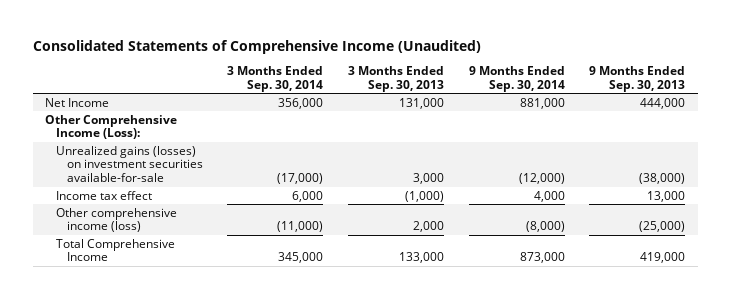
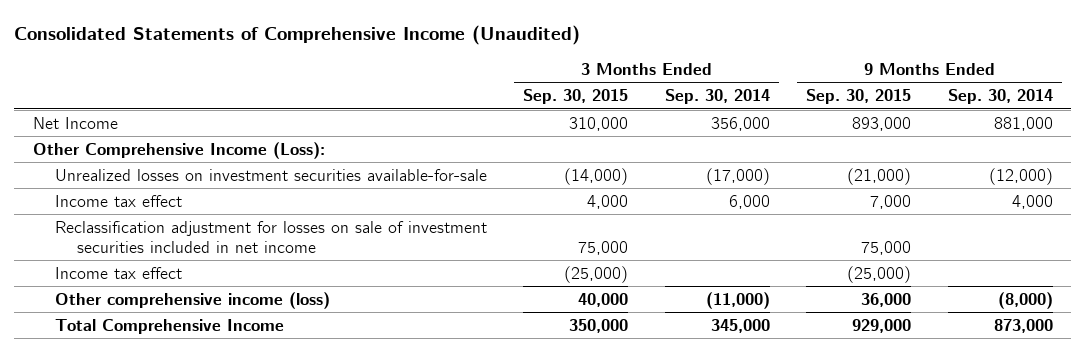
[348,65,445,92] 3 Months Ended Sep. 30, 2013 -> none
[589,65,686,92] 9 Months Ended Sep. 30, 2013 -> none
none -> [523,89,629,105] Sep. 30, 2015
none -> [806,89,912,105] Sep. 30, 2015
[55,145,203,183] Unrealized gains (losses) on investment securities available-for-sale -> [54,168,487,181] Unrealized losses on investment securities available-for-sale
none -> [54,220,487,253] Reclassification adjustment for losses on sale of investment securities included in net income
none -> [54,266,182,279] Income tax effect

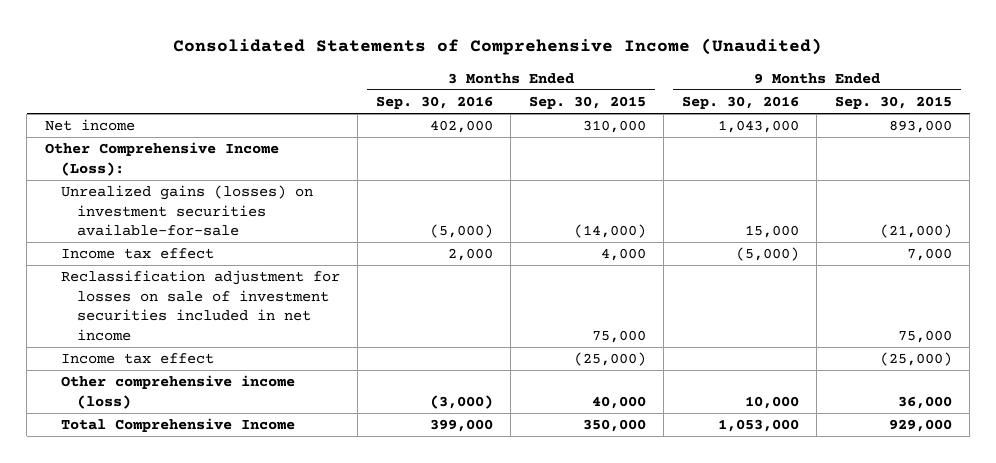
[664,89,770,105] Sep. 30, 2014 -> none
[947,89,1053,105] Sep. 30, 2014 -> none
none -> [375,96,493,110] Sep. 30, 2016
none -> [681,96,799,110] Sep. 30, 2016
[32,116,118,129] Net Income -> [44,119,135,132] Net income
[54,168,487,181] Unrealized losses on investment securities available-for-sale -> [60,185,313,237] Unrealized gains (losses) on investment securities available-for-sale

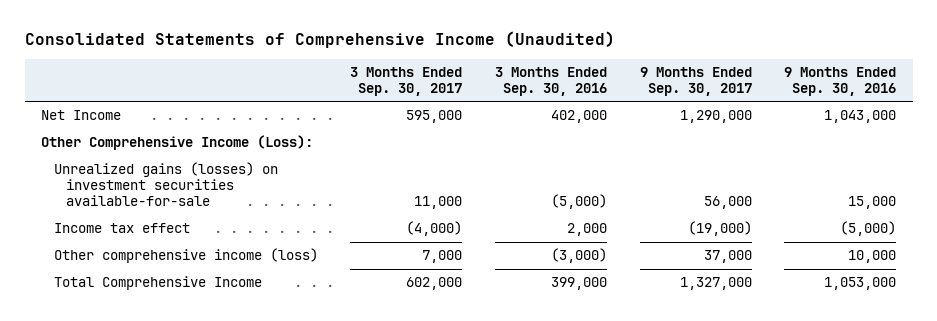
[528,96,646,110] Sep. 30, 2015 -> none
[834,96,952,110] Sep. 30, 2015 -> none
none -> [350,66,463,96] 3 Months Ended Sep. 30, 2017
none -> [639,66,752,96] 9 Months Ended Sep. 30, 2017
[44,119,135,132] Net income -> [40,110,121,121] Net Income
[60,270,340,341] Reclassification adjustment for losses on sale of investment securities included in net income -> none
[60,353,214,365] Income tax effect -> none

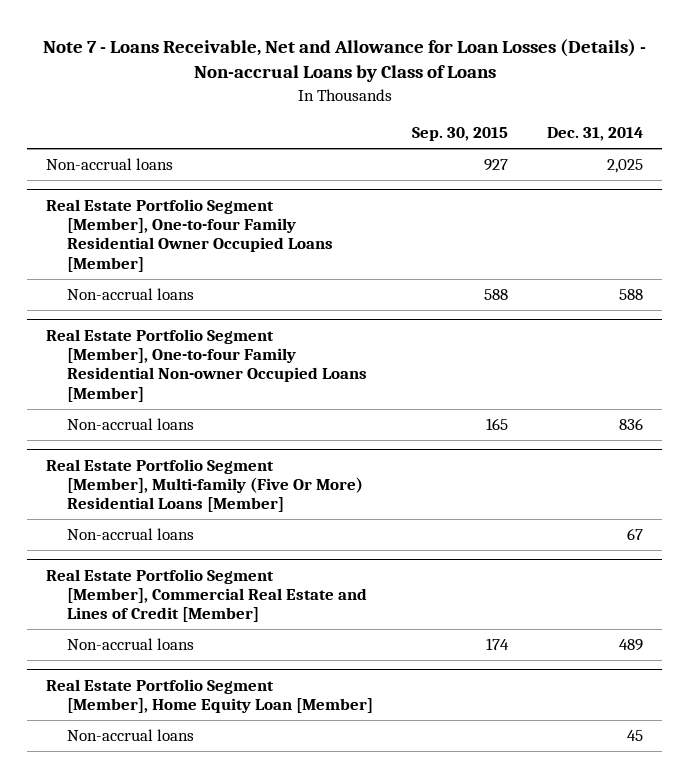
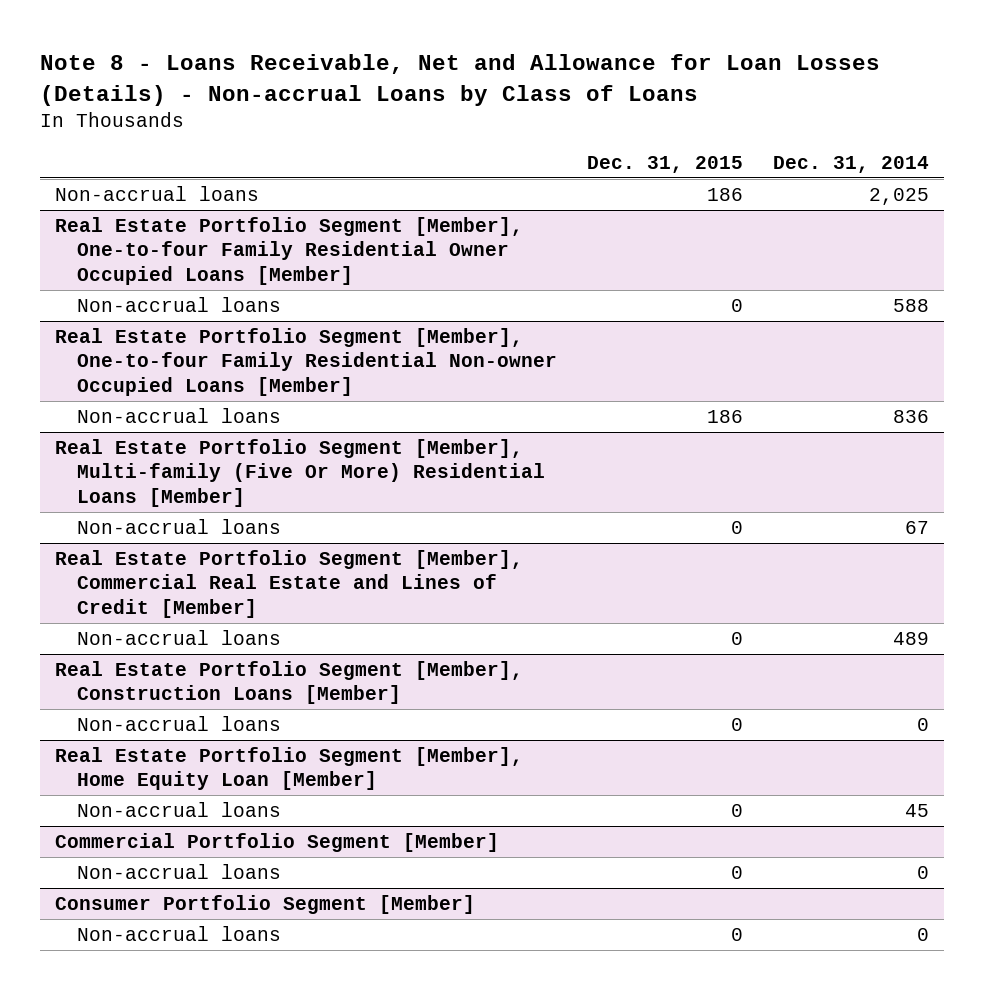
[42,38,646,83] Note 7 - Loans Receivable, Net and Allowance for Loan Losses (Details) - Non-accrual Loans by Class of Loans -> [39,54,880,106] Note 8 - Loans Receivable, Net and Allowance for Loan Losses (Details) - Non-accrual Loans by Class of Loans
[411,127,508,142] Sep. 30, 2015 -> none
none -> [586,155,743,173] Dec. 31, 2015
none -> [54,660,523,705] Real Estate Portfolio Segment [Member], Construction Loans [Member]
none -> [76,715,281,731] Non-accrual loans
none -> [54,832,499,852] Commercial Portfolio Segment [Member]
none -> [76,863,281,879] Non-accrual loans
none -> [54,894,475,914] Consumer Portfolio Segment [Member]
none -> [76,925,281,941] Non-accrual loans

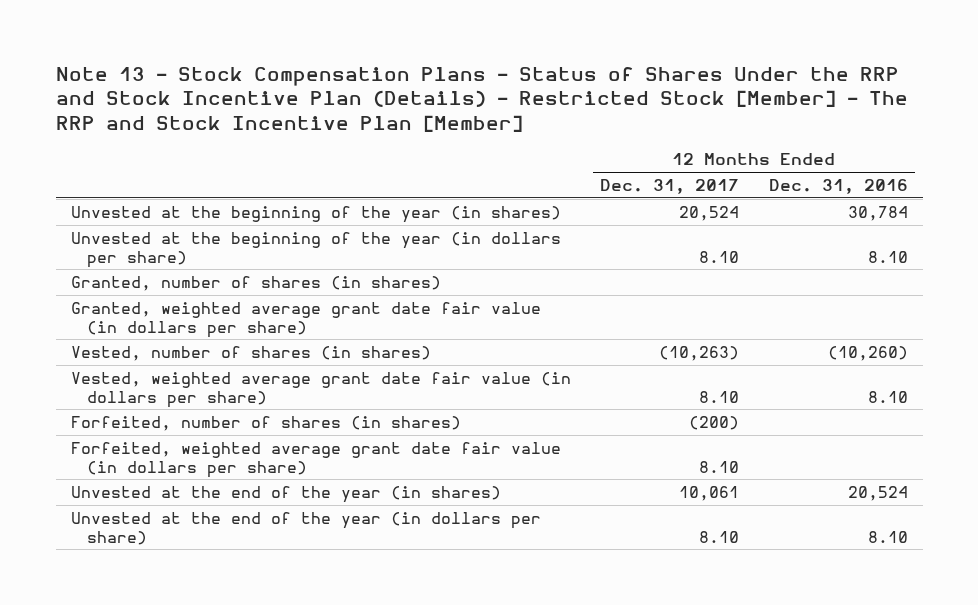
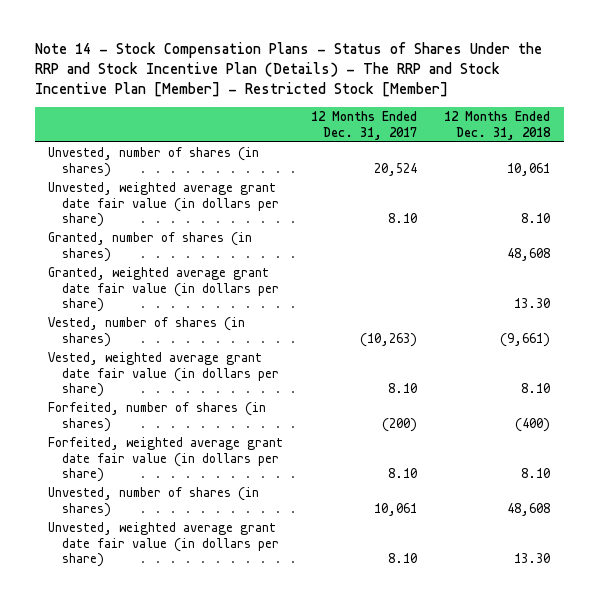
[55,66,908,133] Note 13 - Stock Compensation Plans - Status of Shares Under the RRP and Stock Incentive Plan (Details) - Restricted Stock [Member] - The RRP and Stock Incentive Plan [Member] -> [34,42,542,98] Note 14 - Stock Compensation Plans - Status of Shares Under the RRP and Stock Incentive Plan (Details) - The RRP and Stock Incentive Plan [Member] - Restricted Stock [Member]
[768,179,908,195] Dec. 31, 2016 -> none
none -> [444,111,552,140] 12 Months Ended Dec. 31, 2018
[70,205,561,223] Unvested at the beginning of the year (in shares) -> [48,147,260,177] Unvested, number of shares (in shares)
[70,231,561,268] Unvested at the beginning of the year (in dollars per share) -> [48,182,279,228] Unvested, weighted average grant date fair value (in dollars per share)
[70,485,501,503] Unvested at the end of the year (in shares) -> [48,487,260,517] Unvested, number of shares (in shares)
[70,511,541,545] Unvested at the end of the year (in dollars per share) -> [48,522,279,568] Unvested, weighted average grant date fair value (in dollars per share)

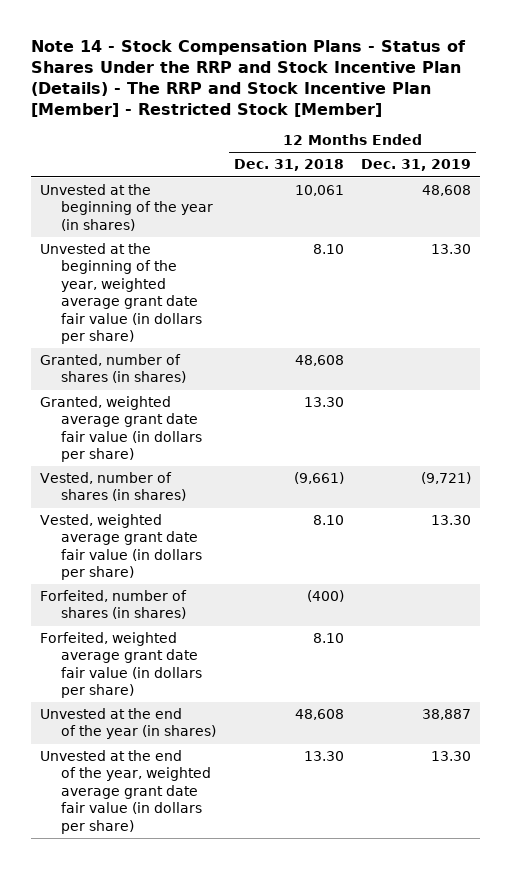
[310,111,417,140] 12 Months Ended Dec. 31, 2017 -> none
none -> [361,159,472,172] Dec. 31, 2019
[48,147,260,177] Unvested, number of shares (in shares) -> [39,184,213,231] Unvested at the beginning of the year (in shares)
[48,182,279,228] Unvested, weighted average grant date fair value (in dollars per share) -> [39,243,202,344] Unvested at the beginning of the year, weighted average grant date fair value (in dollars per share)
[48,487,260,517] Unvested, number of shares (in shares) -> [39,708,216,740] Unvested at the end of the year (in shares)
[48,522,279,568] Unvested, weighted average grant date fair value (in dollars per share) -> [39,750,211,834] Unvested at the end of the year, weighted average grant date fair value (in dollars per share)

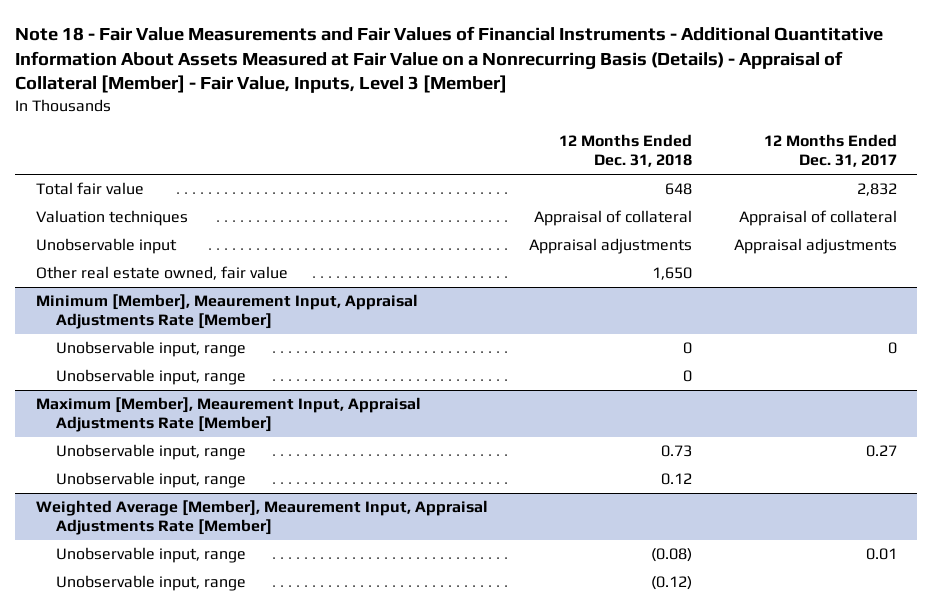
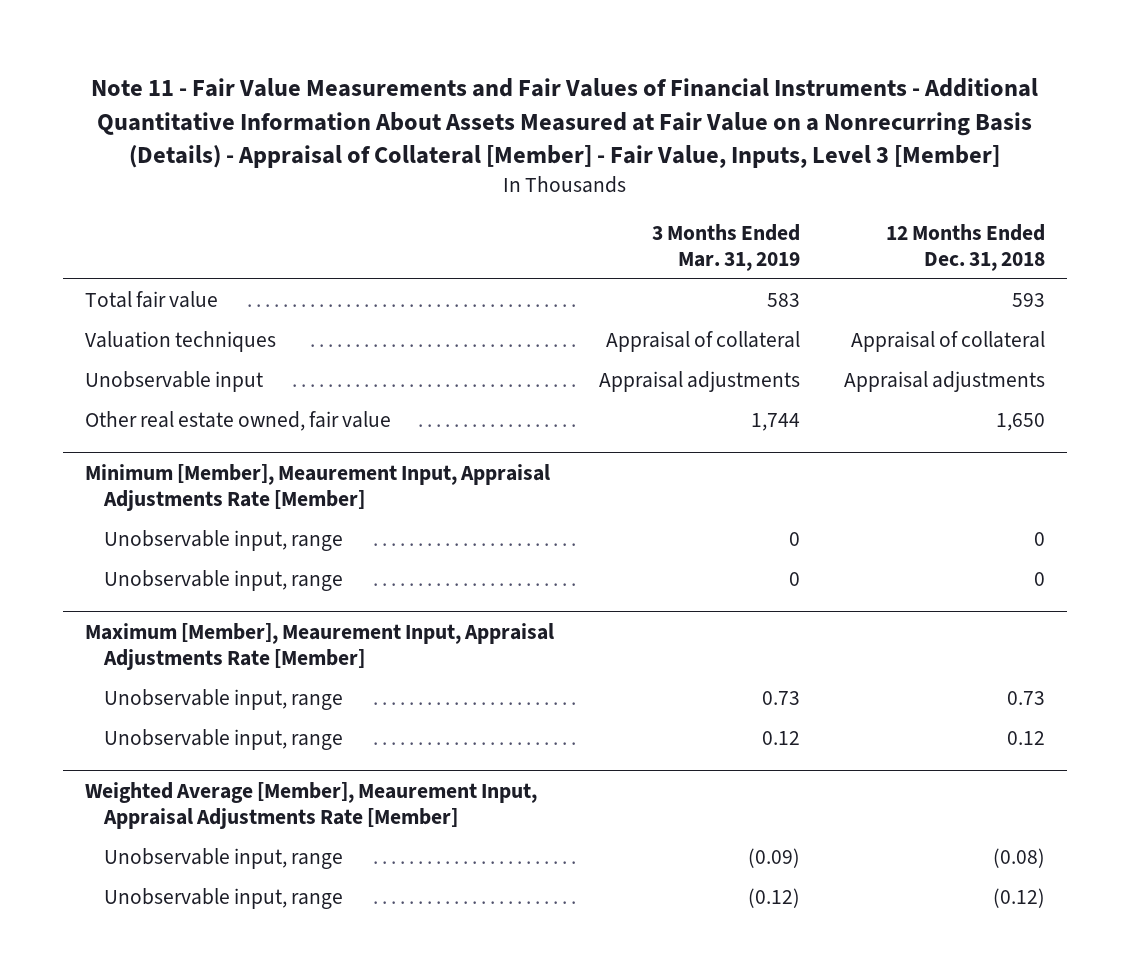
[14,25,883,94] Note 18 - Fair Value Measurements and Fair Values of Financial Instruments - Additional Quantitative Information About Assets Measured at Fair Value on a Nonrecurring Basis (Details) - Appraisal of Collateral [Member] - Fair Value, Inputs, Level 3 [Member] -> [91,78,1039,168] Note 11 - Fair Value Measurements and Fair Values of Financial Instruments - Additional Quantitative Information About Assets Measured at Fair Value on a Nonrecurring Basis (Details) - Appraisal of Collateral [Member] - Fair Value, Inputs, Level 3 [Member]
[763,134,897,168] 12 Months Ended Dec. 31, 2017 -> none
none -> [651,224,800,272] 3 Months Ended Mar. 31, 2019
[665,183,693,196] 648 -> [1011,292,1045,307] 593

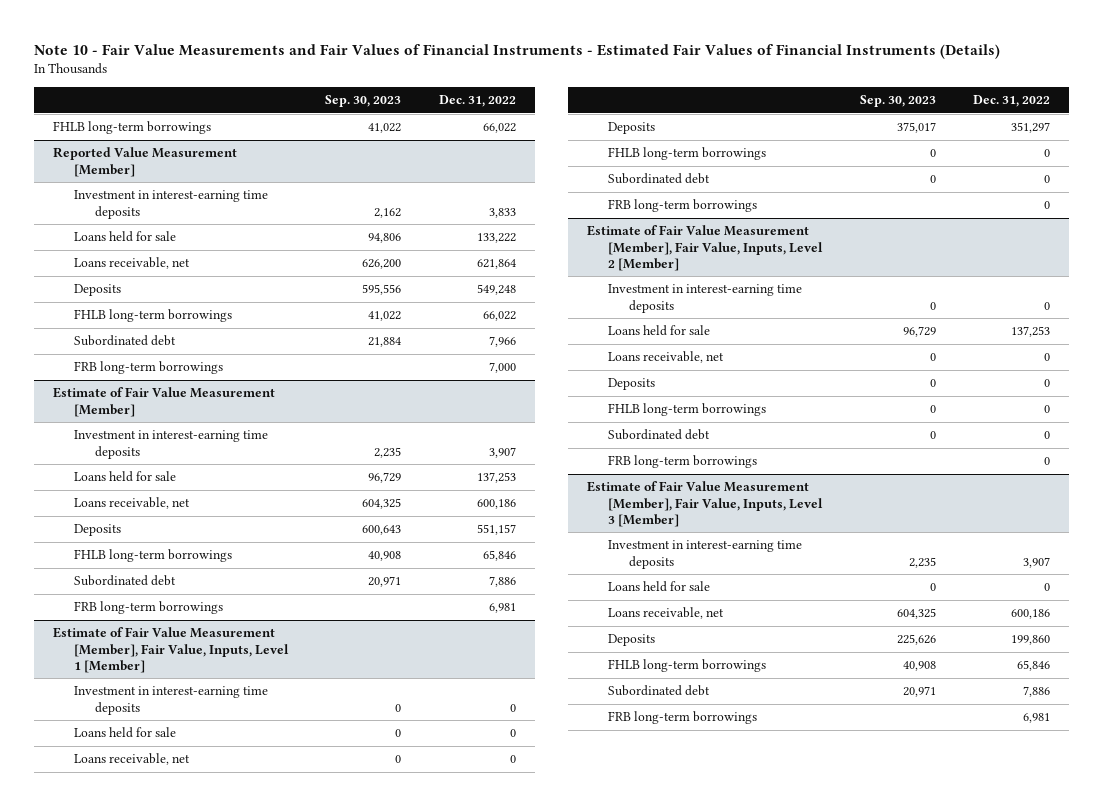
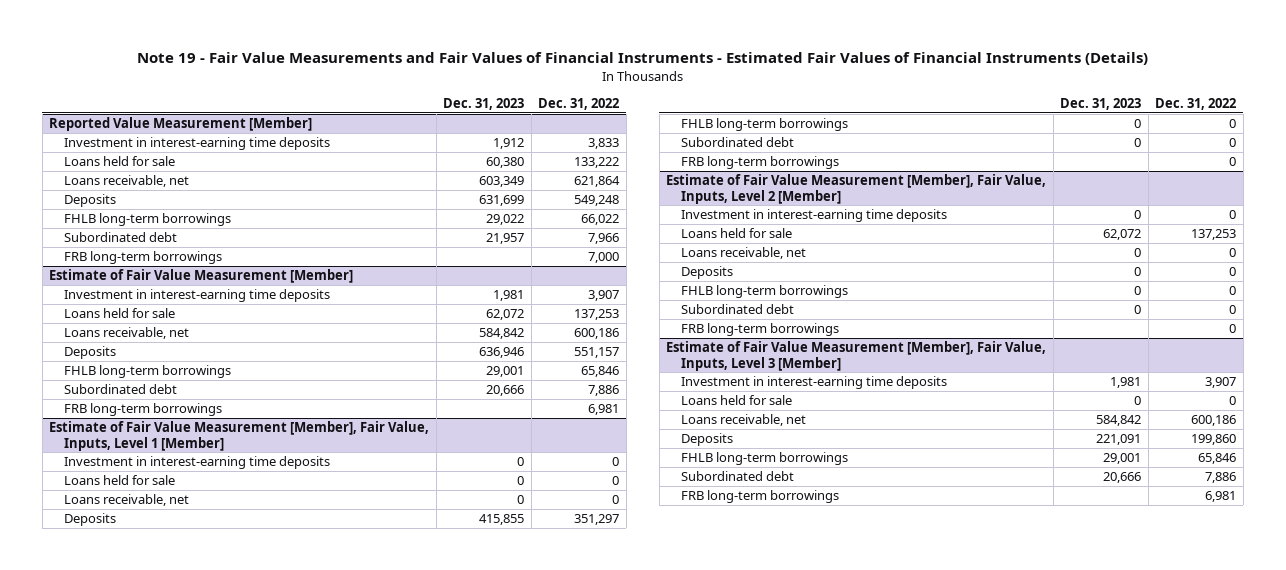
[34,44,1001,60] Note 10 - Fair Value Measurements and Fair Values of Financial Instruments - Estimated Fair Values of Financial Instruments (Details) -> [136,51,1148,65] Note 19 - Fair Value Measurements and Fair Values of Financial Instruments - Estimated Fair Values of Financial Instruments (Details)
[325,95,402,108] Sep. 30, 2023 -> none
none -> [443,97,525,110] Dec. 31, 2023
[53,121,212,135] FHLB long-term borrowings -> none

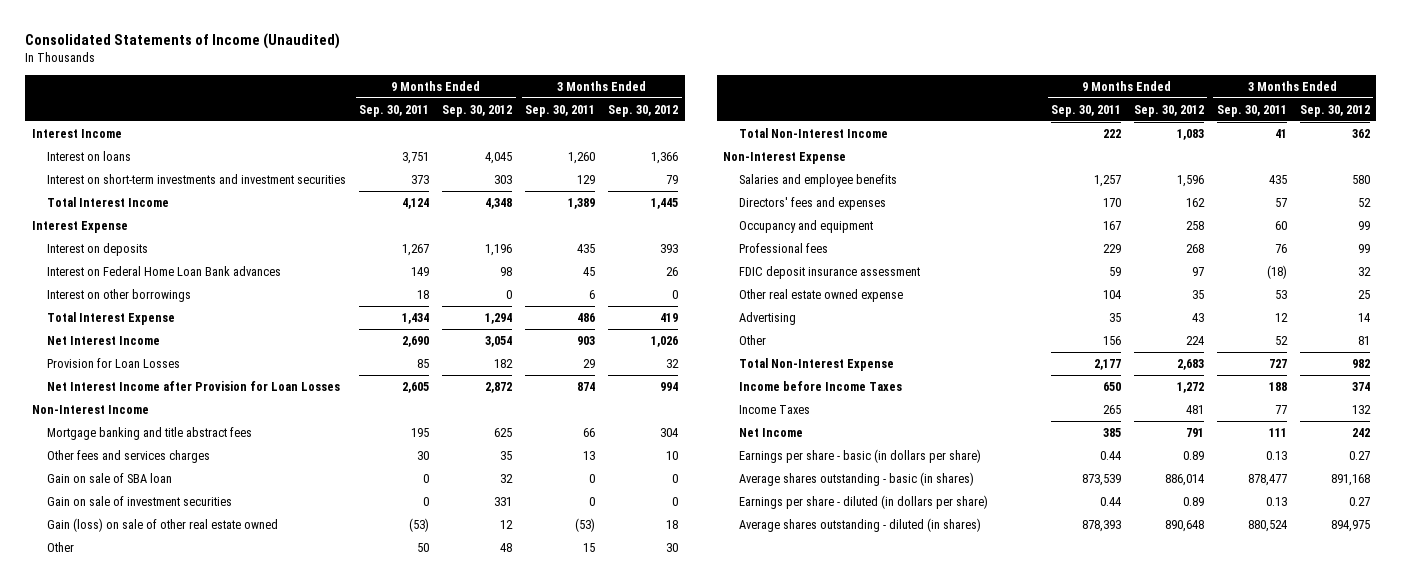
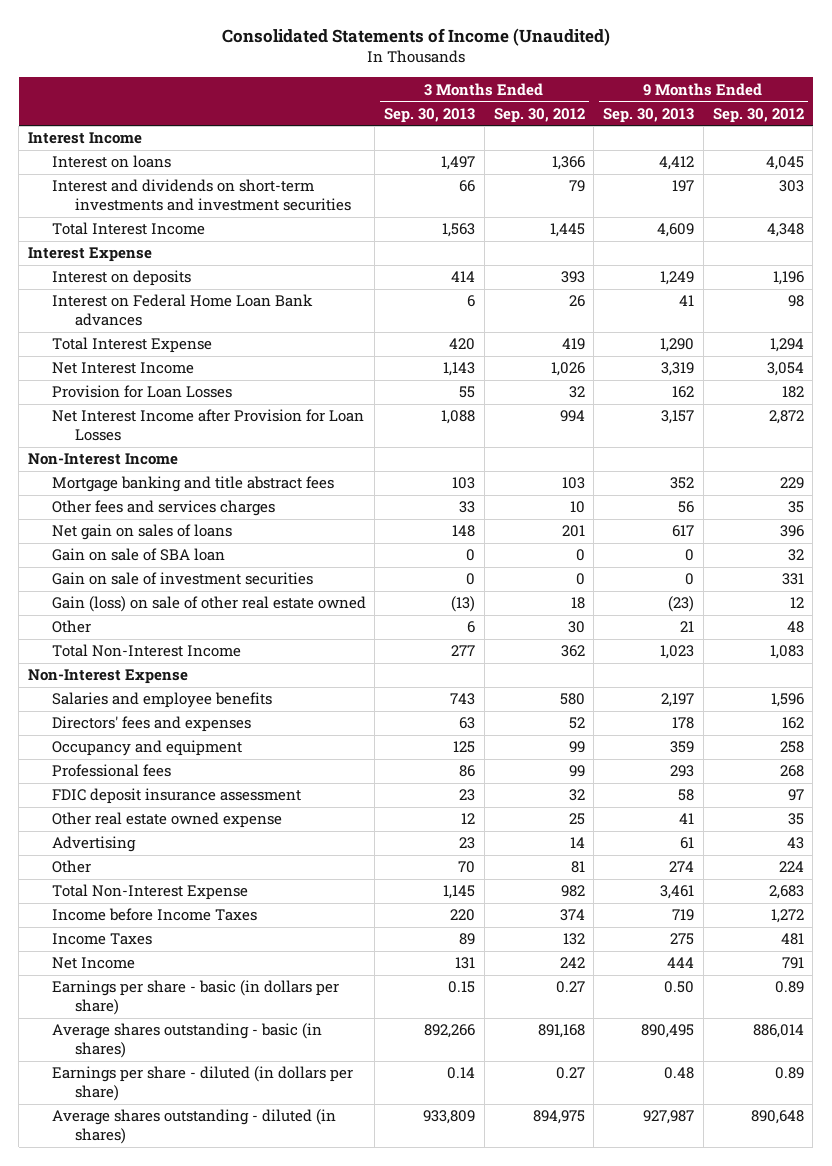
[359,104,430,117] Sep. 30, 2011 -> none
[525,104,596,117] Sep. 30, 2011 -> none
none -> [384,107,476,123] Sep. 30, 2013
none -> [603,107,695,123] Sep. 30, 2013
[47,173,347,184] Interest on short-term investments and investment securities -> [51,179,352,212] Interest and dividends on short-term investments and investment securities
[47,288,192,302] Interest on other borrowings -> none
[494,427,513,437] 625 -> [779,477,804,490] 229
[660,427,679,437] 304 -> [561,477,585,490] 103
none -> [51,524,232,541] Net gain on sales of loans

